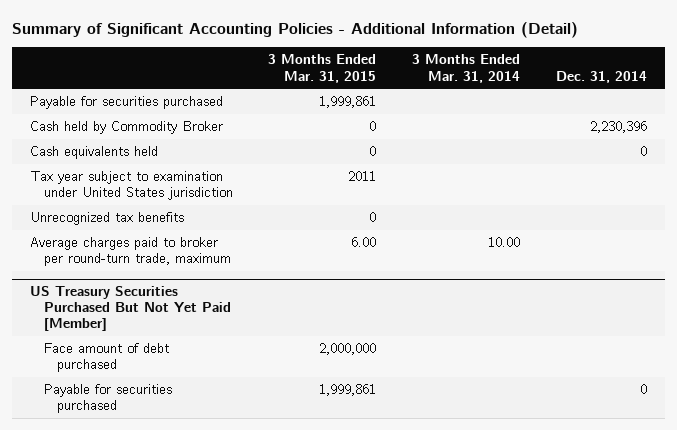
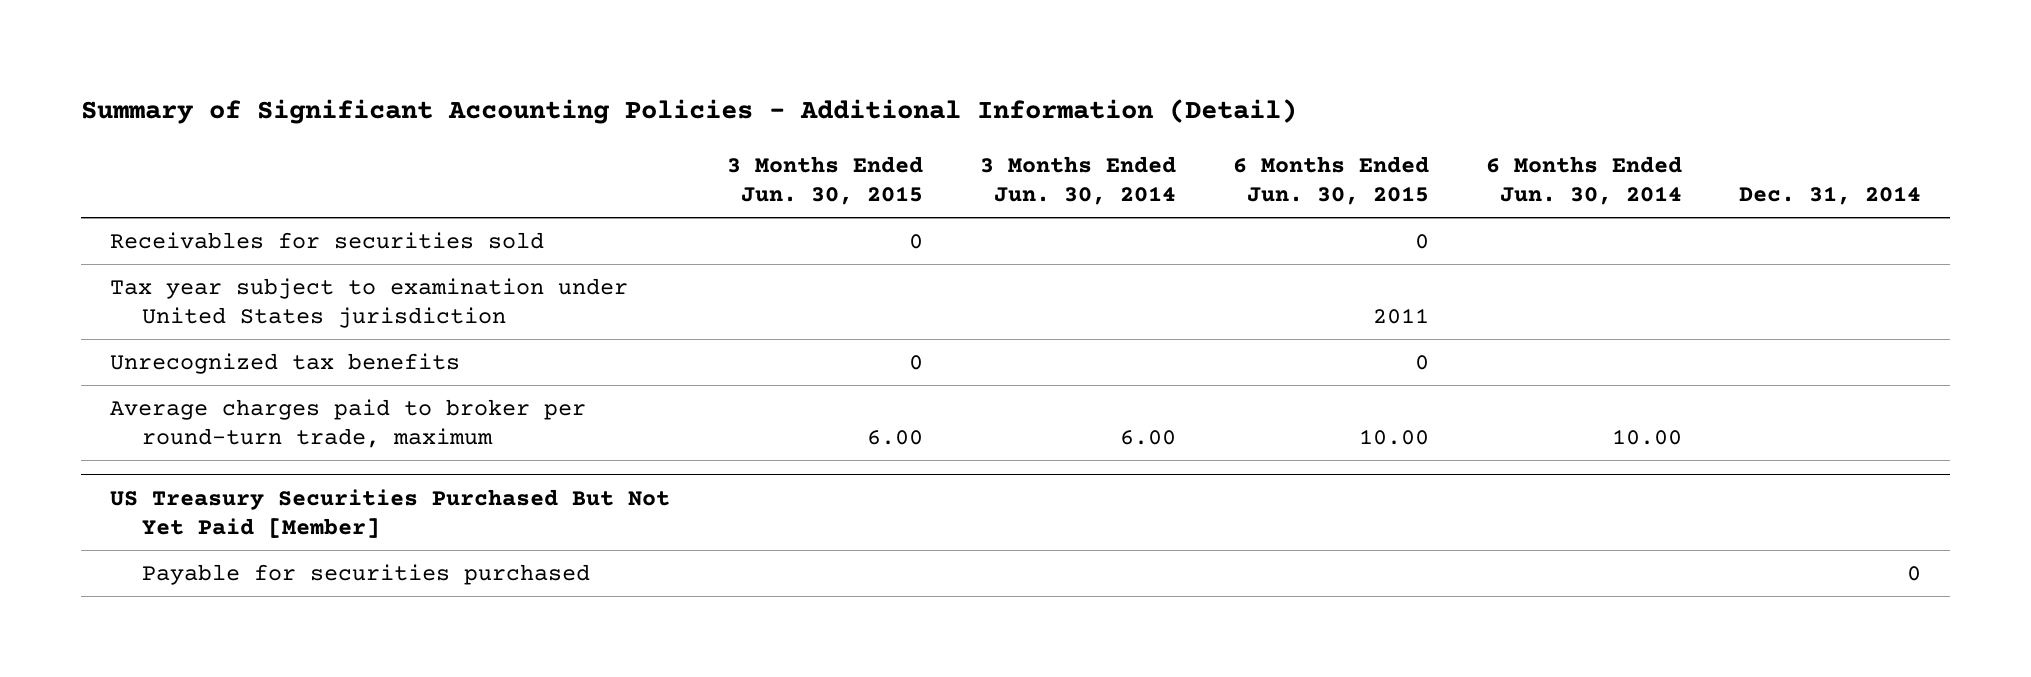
[268,54,377,83] 3 Months Ended Mar. 31, 2015 -> none
[412,54,521,83] 3 Months Ended Mar. 31, 2014 -> none
none -> [726,156,923,206] 3 Months Ended Jun. 30, 2015
none -> [979,156,1176,206] 3 Months Ended Jun. 30, 2014
none -> [1233,156,1430,206] 6 Months Ended Jun. 30, 2015
none -> [1486,156,1683,206] 6 Months Ended Jun. 30, 2014
[30,96,224,110] Payable for securities purchased -> none
[30,121,224,135] Cash held by Commodity Broker -> none
[30,146,159,160] Cash equivalents held -> none
none -> [109,232,544,250] Receivables for securities sold
[43,343,169,373] Face amount of debt purchased -> none

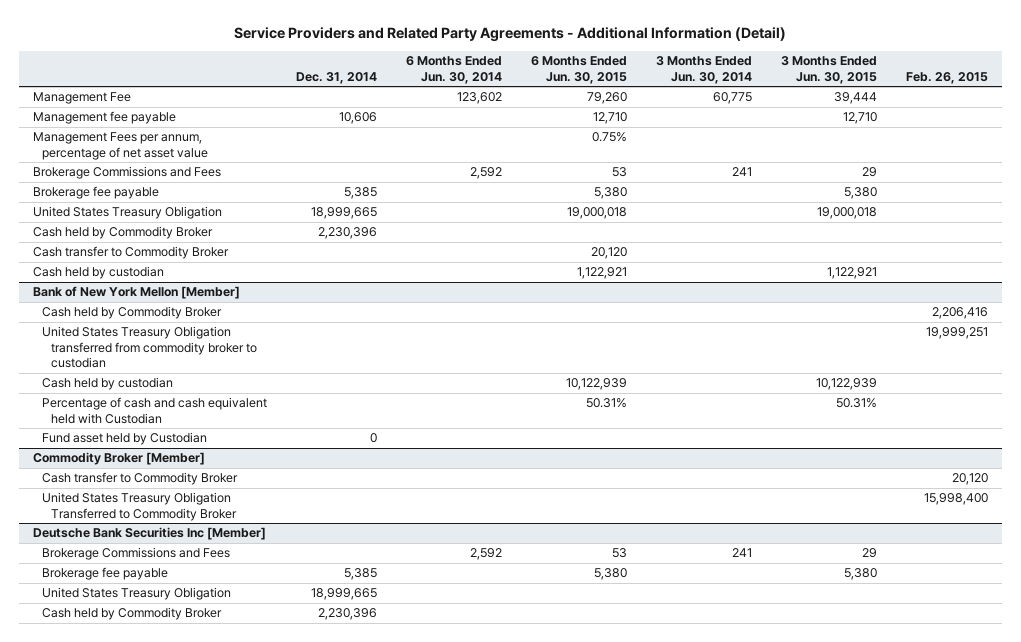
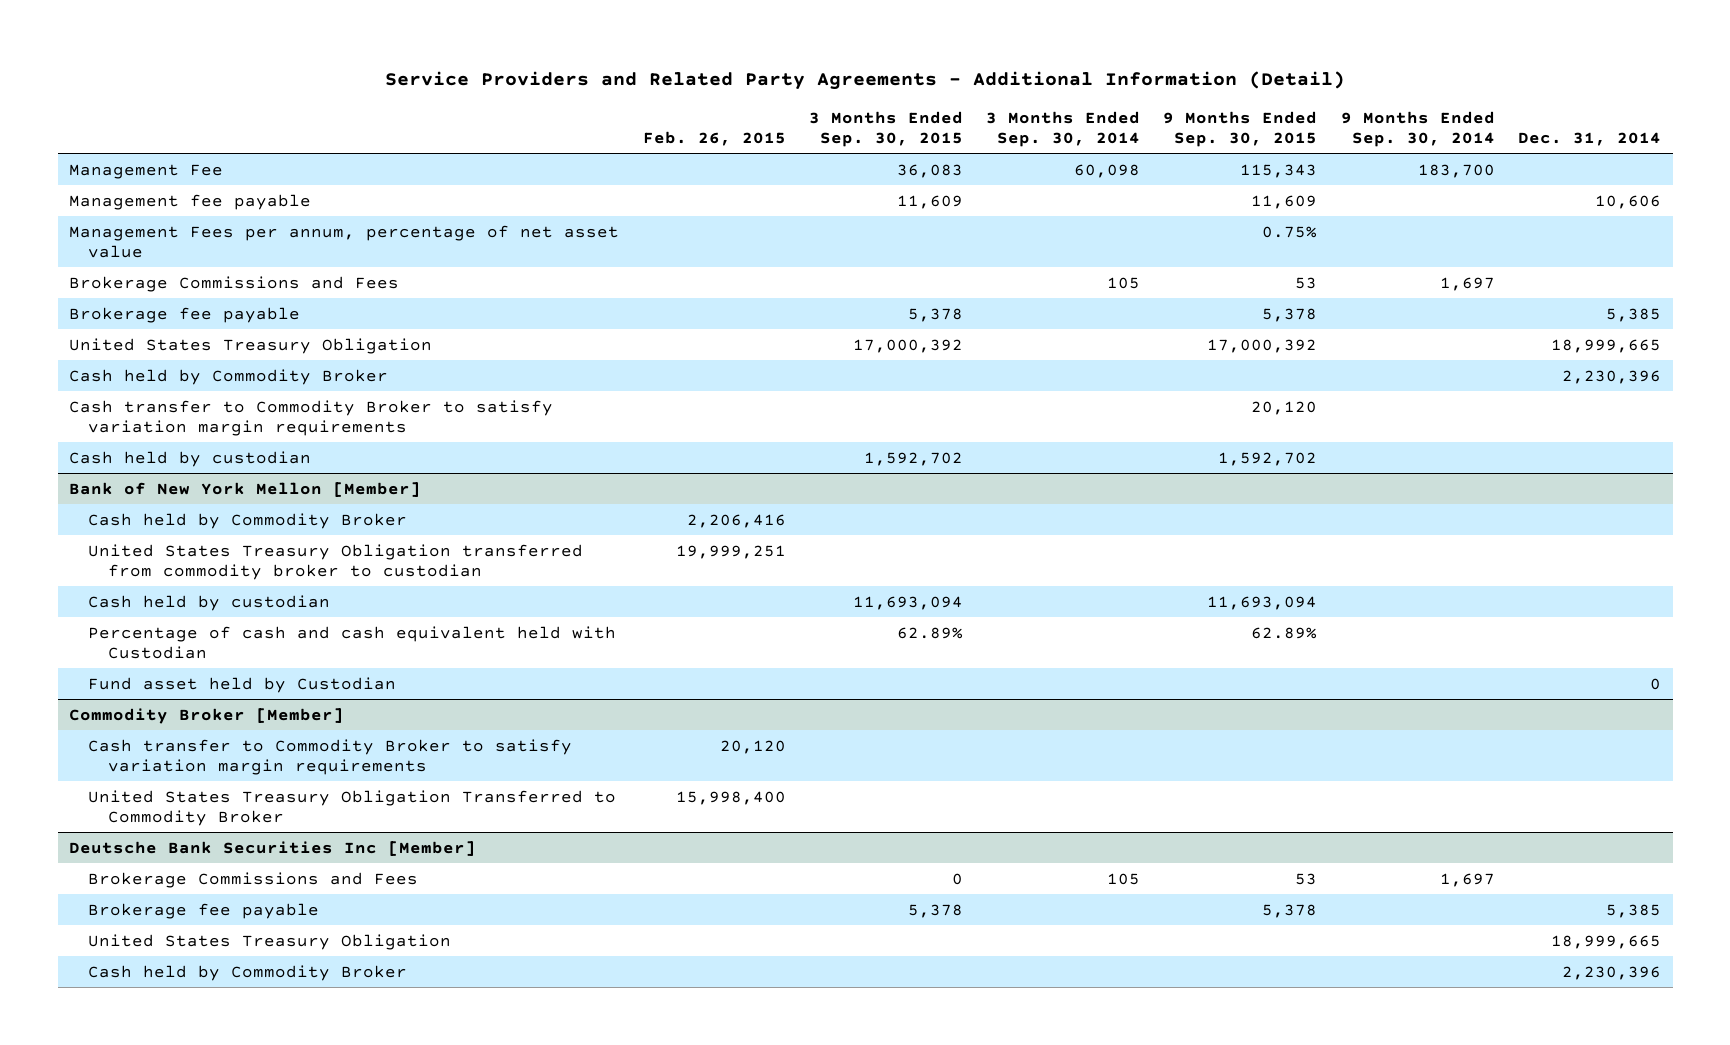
[406,56,503,84] 6 Months Ended Jun. 30, 2014 -> none
[531,56,628,84] 6 Months Ended Jun. 30, 2015 -> none
[655,56,752,84] 3 Months Ended Jun. 30, 2014 -> none
[780,56,877,84] 3 Months Ended Jun. 30, 2015 -> none
none -> [808,110,963,147] 3 Months Ended Sep. 30, 2015
none -> [986,110,1141,147] 3 Months Ended Sep. 30, 2014
none -> [1163,110,1318,147] 9 Months Ended Sep. 30, 2015
none -> [1340,110,1495,147] 9 Months Ended Sep. 30, 2014
[33,246,230,260] Cash transfer to Commodity Broker -> [69,399,554,436] Cash transfer to Commodity Broker to satisfy variation margin requirements
[42,472,239,486] Cash transfer to Commodity Broker -> [88,738,573,775] Cash transfer to Commodity Broker to satisfy variation margin requirements

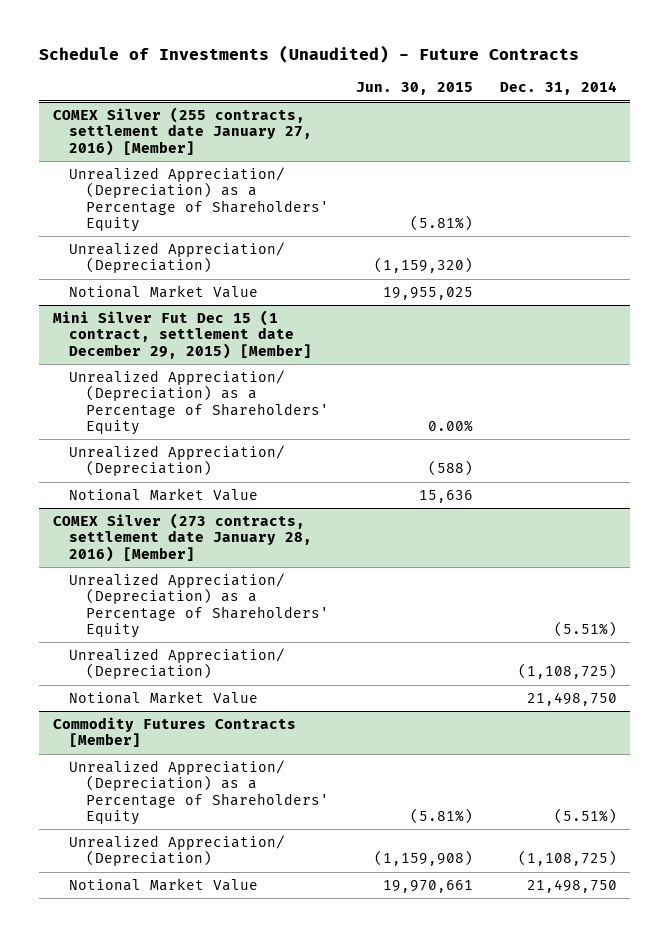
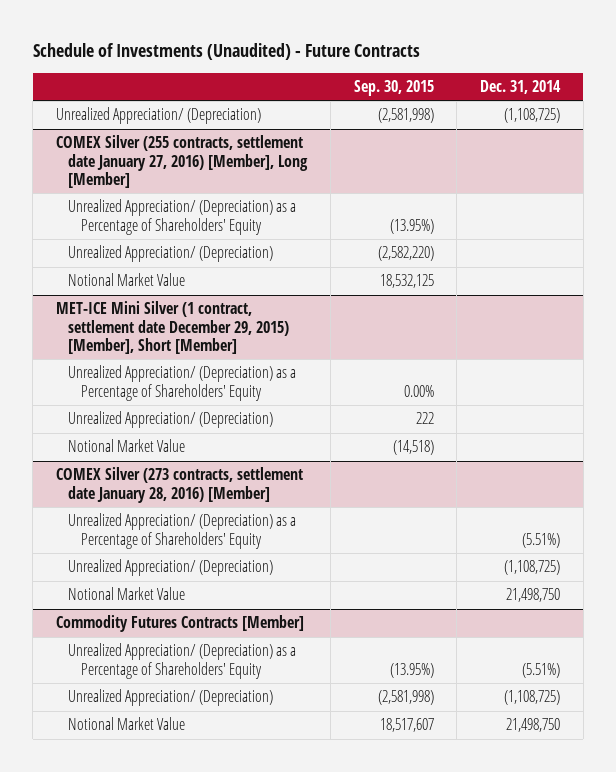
[356,82,474,96] Jun. 30, 2015 -> none
none -> [353,79,434,96] Sep. 30, 2015
none -> [55,107,261,125] Unrealized Appreciation/ (Depreciation)
[52,106,313,156] COMEX Silver (255 contracts, settlement date January 27, 2016) [Member] -> [55,135,309,188] COMEX Silver (255 contracts, settlement date January 27, 2016) [Member], Long [Member]
[52,309,313,359] Mini Silver Fut Dec 15 (1 contract, settlement date December 29, 2015) [Member] -> [55,301,290,354] MET-ICE Mini Silver (1 contract, settlement date December 29, 2015) [Member], Short [Member]

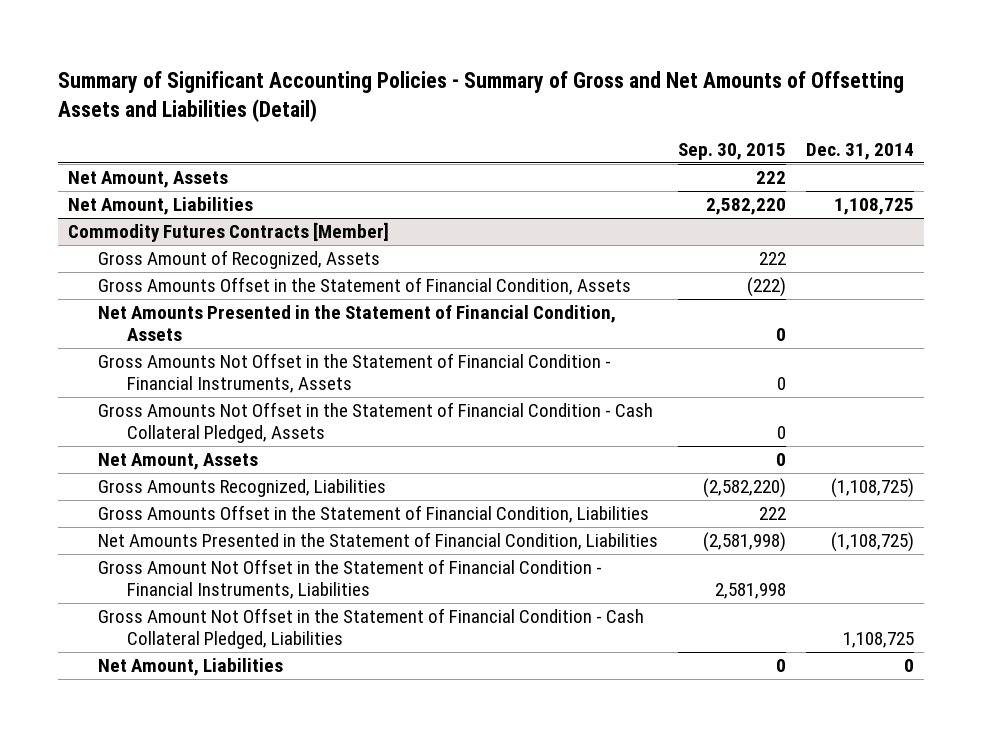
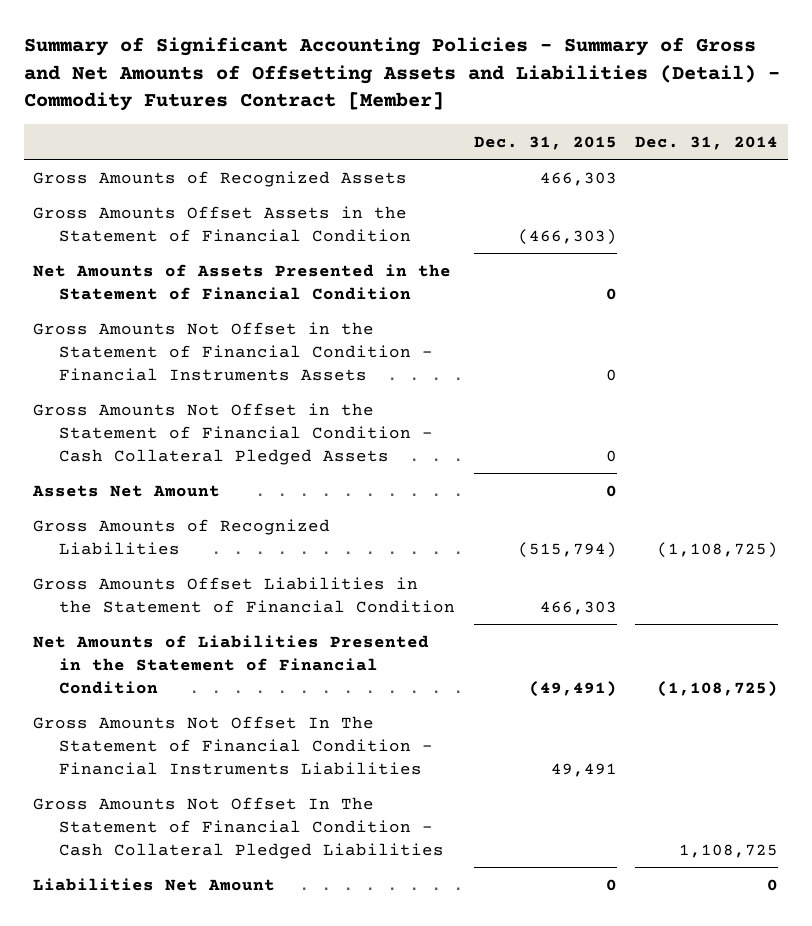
[58,70,905,122] Summary of Significant Accounting Policies - Summary of Gross and Net Amounts of Offsetting Assets and Liabilities (Detail) -> [23,37,780,112] Summary of Significant Accounting Policies - Summary of Gross and Net Amounts of Offsetting Assets and Liabilities (Detail) - Commodity Futures Contract [Member]
[677,142,786,160] Sep. 30, 2015 -> none
none -> [473,135,617,150] Dec. 31, 2015
[68,222,390,243] Commodity Futures Contracts [Member] -> none
[97,250,380,270] Gross Amount of Recognized, Assets -> none
[97,277,631,296] Gross Amounts Offset in the Statement of Financial Condition, Assets -> none
[97,305,616,342] Net Amounts Presented in the Statement of Financial Condition, Assets -> none
[97,353,611,394] Gross Amounts Not Offset in the Statement of Financial Condition - Financial Instruments, Assets -> none
[97,402,653,444] Gross Amounts Not Offset in the Statement of Financial Condition - Cash Collateral Pledged, Assets -> none
[97,453,258,471] Net Amount, Assets -> none
[97,479,386,498] Gross Amounts Recognized, Liabilities -> none
[97,505,649,524] Gross Amounts Offset in the Statement of Financial Condition, Liabilities -> none
[97,532,658,551] Net Amounts Presented in the Statement of Financial Condition, Liabilities -> none
[97,559,602,600] Gross Amount Not Offset in the Statement of Financial Condition - Financial Instruments, Liabilities -> none
[97,608,644,650] Gross Amount Not Offset in the Statement of Financial Condition - Cash Collateral Pledged, Liabilities -> none
[97,658,283,677] Net Amount, Liabilities -> none
none -> [33,170,408,187] Gross Amounts of Recognized Assets
none -> [33,205,411,242] Gross Amounts Offset Assets in the Statement of Financial Condition
none -> [33,263,452,300] Net Amounts of Assets Presented in the Statement of Financial Condition
none -> [33,321,433,381] Gross Amounts Not Offset in the Statement of Financial Condition - Financial Instruments Assets
none -> [33,402,433,465] Gross Amounts Not Offset in the Statement of Financial Condition - Cash Collateral Pledged Assets
[68,171,229,189] Net Amount, Assets -> [32,484,221,497] Assets Net Amount
none -> [33,518,331,555] Gross Amounts of Recognized Liabilities
none -> [33,576,455,613] Gross Amounts Offset Liabilities in the Statement of Financial Condition
none -> [33,634,430,694] Net Amounts of Liabilities Presented in the Statement of Financial Condition
none -> [33,715,433,775] Gross Amounts Not Offset In The Statement of Financial Condition - Financial Instruments Liabilities
none -> [33,796,444,859] Gross Amounts Not Offset In The Statement of Financial Condition - Cash Collateral Pledged Liabilities
[68,197,254,216] Net Amount, Liabilities -> [33,877,276,891] Liabilities Net Amount
[833,198,914,216] 1,108,725 -> [767,878,779,891] 0

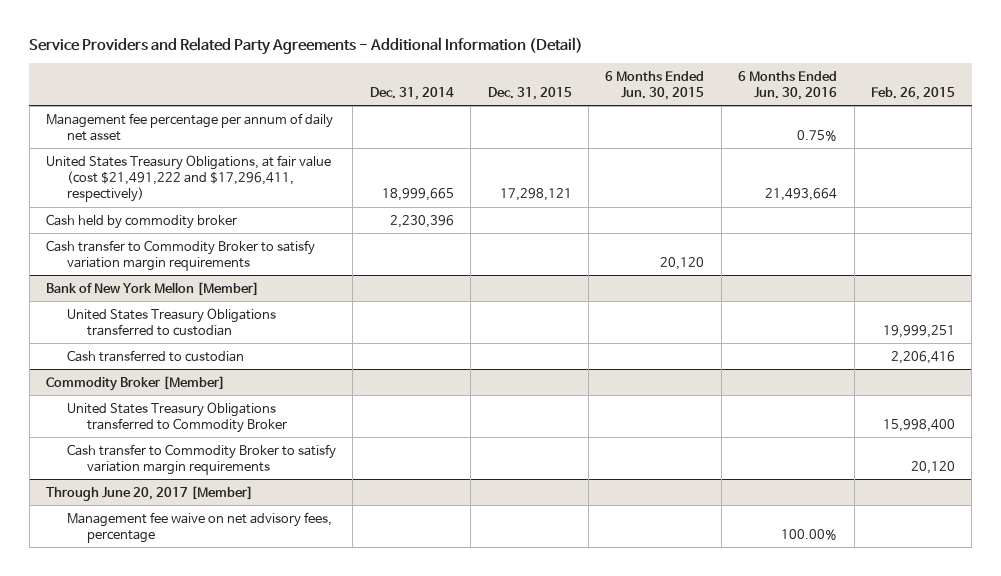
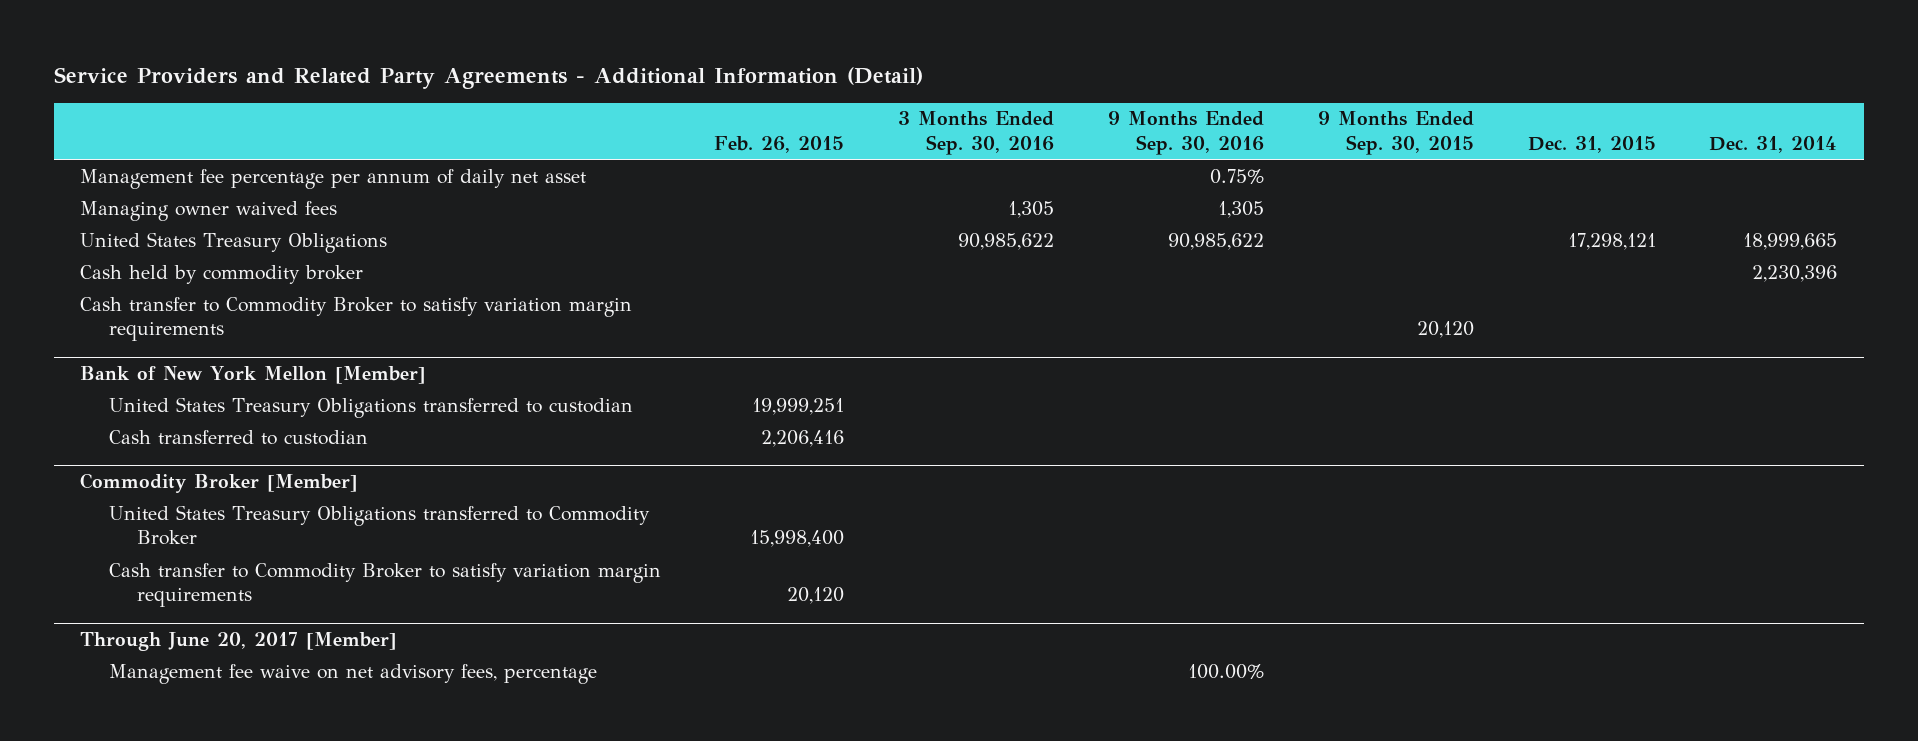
[605,70,705,101] 6 Months Ended Jun. 30, 2015 -> none
[738,70,838,101] 6 Months Ended Jun. 30, 2016 -> none
none -> [898,111,1055,156] 3 Months Ended Sep. 30, 2016
none -> [1108,111,1265,156] 9 Months Ended Sep. 30, 2016
none -> [1317,111,1474,156] 9 Months Ended Sep. 30, 2015
none -> [80,200,338,221] Managing owner waived fees
[46,154,332,203] United States Treasury Obligations, at fair value (cost $21,491,222 and $17,296,411, respectively) -> [80,231,388,253] United States Treasury Obligations

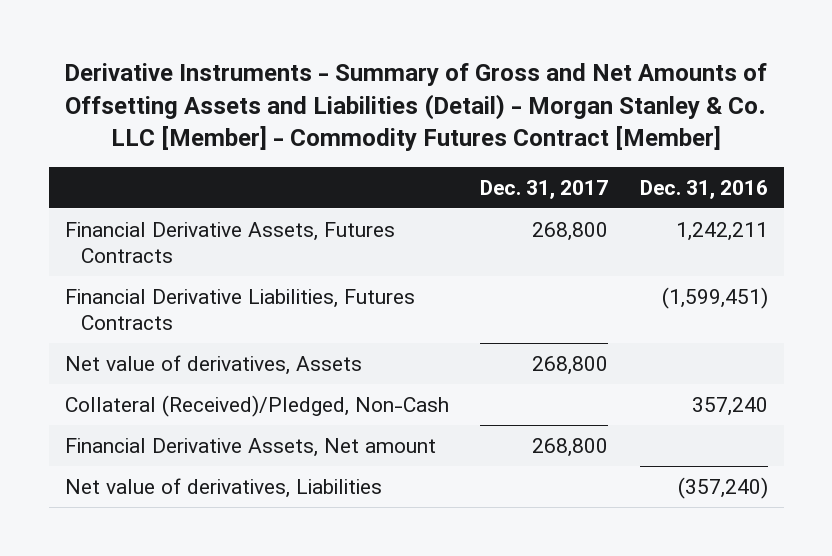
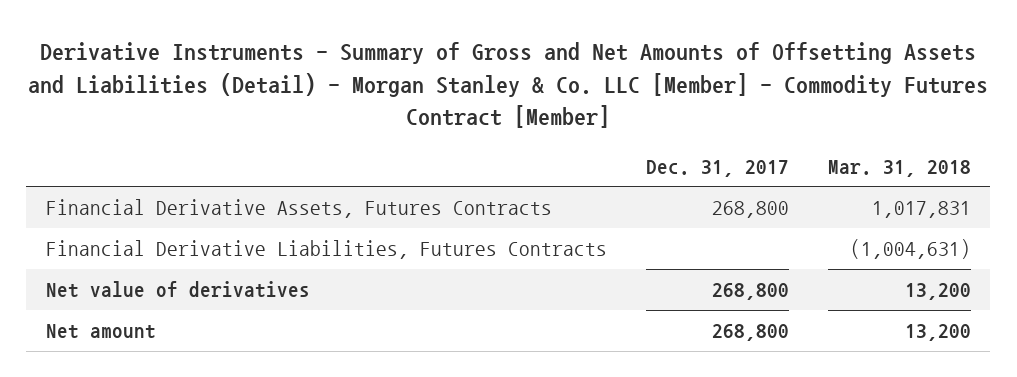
[639,179,768,199] Dec. 31, 2016 -> none
none -> [827,159,971,177] Mar. 31, 2018
[64,394,449,417] Collateral (Received)/Pledged, Non-Cash -> none
[64,477,382,498] Net value of derivatives, Liabilities -> none
[64,354,362,375] Net value of derivatives, Assets -> [45,281,310,299] Net value of derivatives
[64,437,436,457] Financial Derivative Assets, Net amount -> [45,324,156,340] Net amount

